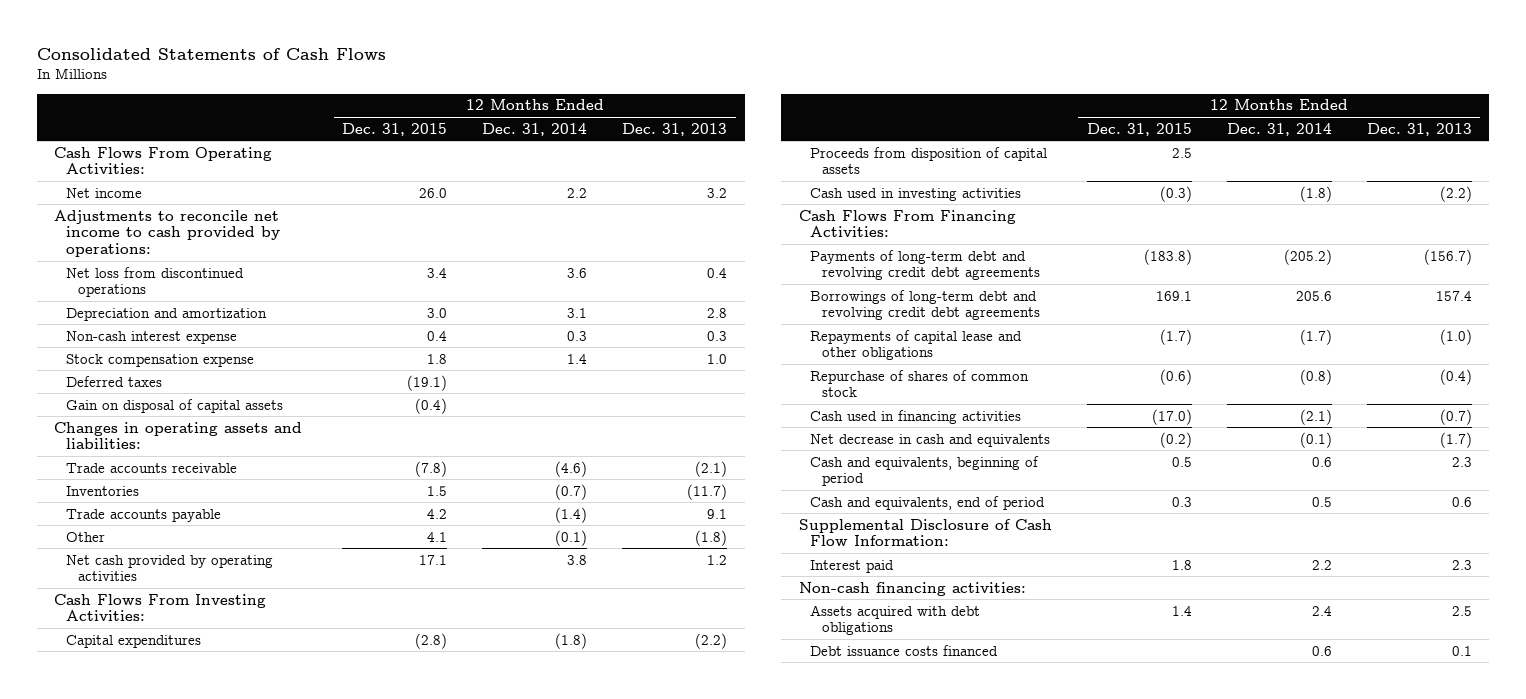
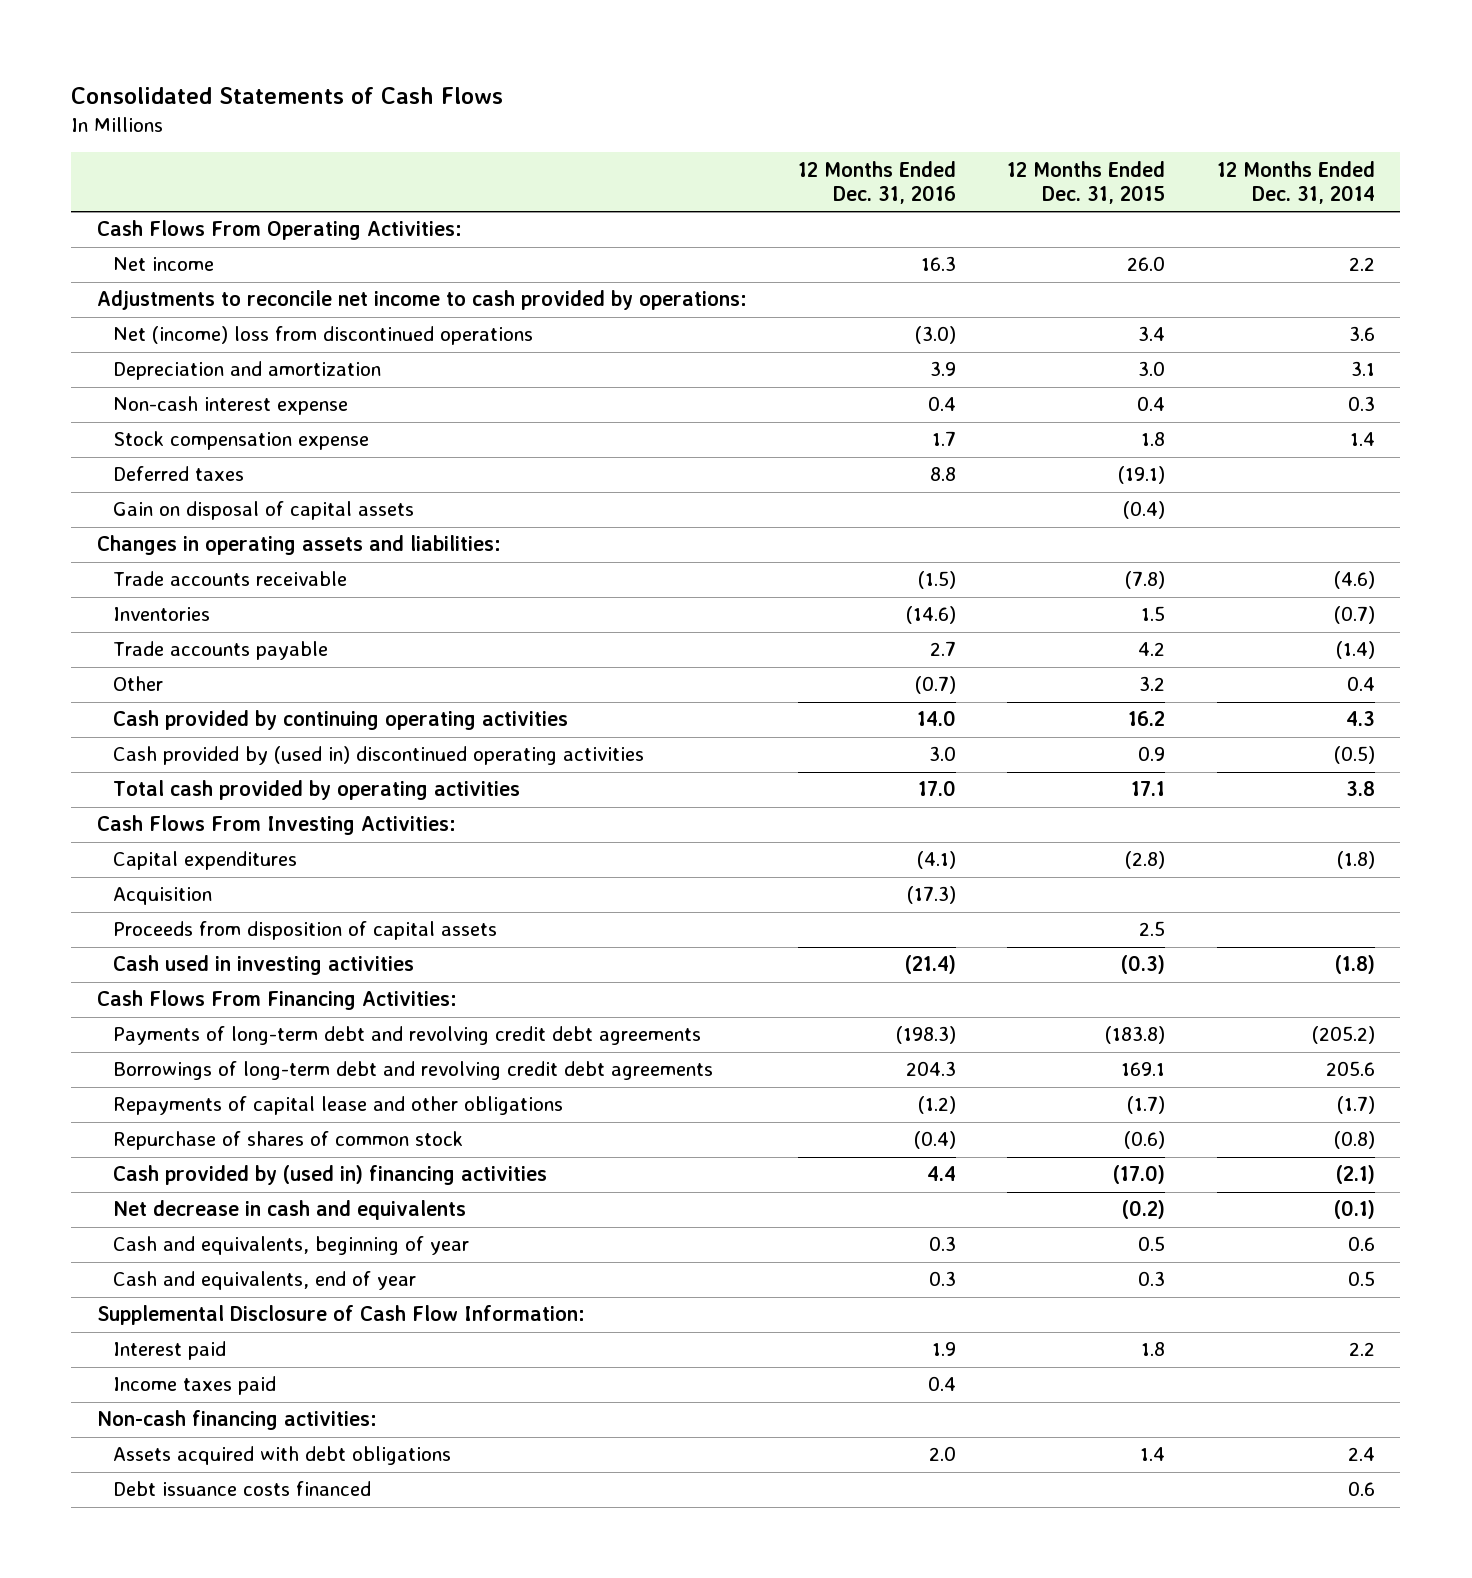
[622,122,728,136] Dec. 31, 2013 -> none
none -> [798,160,957,205] 12 Months Ended Dec. 31, 2016
[66,266,245,298] Net loss from discontinued operations -> [112,326,533,346] Net (income) loss from discontinued operations
[427,531,448,542] 4.1 -> [1139,676,1166,692] 3.2
[555,529,588,546] (0.1) -> [1346,676,1375,692] 0.4
none -> [112,710,568,731] Cash provided by continuing operating activities
none -> [112,746,644,766] Cash provided by (used in) discontinued operating activities
[66,554,274,582] Net cash provided by operating activities -> [112,780,520,801] Total cash provided by operating activities
none -> [112,887,212,906] Acquisition
[810,409,1022,424] Cash used in financing activities -> [112,1165,547,1186] Cash provided by (used in) financing activities
[810,455,1040,487] Cash and equivalents, beginning of period -> [112,1236,469,1256] Cash and equivalents, beginning of year
[810,495,1046,510] Cash and equivalents, end of period -> [112,1271,416,1291] Cash and equivalents, end of year
none -> [112,1376,276,1396] Income taxes paid

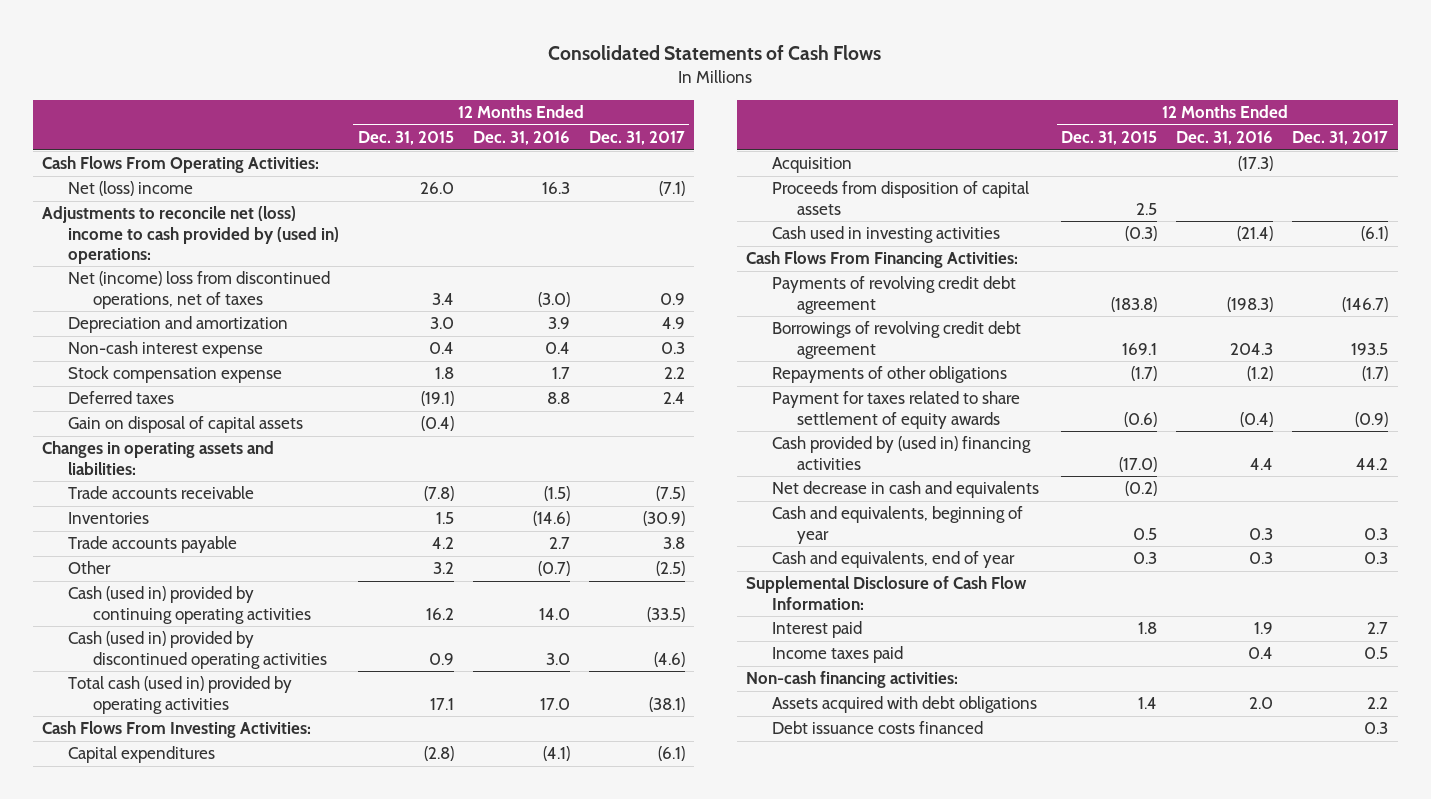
[1216,160,1375,205] 12 Months Ended Dec. 31, 2014 -> none
none -> [588,131,685,146] Dec. 31, 2017
[112,257,214,272] Net income -> [67,181,193,197] Net (loss) income
[96,290,747,311] Adjustments to reconcile net income to cash provided by operations: -> [42,206,339,264] Adjustments to reconcile net (loss) income to cash provided by (used in) operations:
[112,326,533,346] Net (income) loss from discontinued operations -> [67,271,330,309] Net (income) loss from discontinued operations, net of taxes
[112,710,568,731] Cash provided by continuing operating activities -> [67,586,312,624] Cash (used in) provided by continuing operating activities
[112,746,644,766] Cash provided by (used in) discontinued operating activities -> [67,631,328,669] Cash (used in) provided by discontinued operating activities
[112,780,520,801] Total cash provided by operating activities -> [67,676,292,714] Total cash (used in) provided by operating activities
[112,1131,463,1151] Repurchase of shares of common stock -> none
[112,1026,701,1046] Payments of long-term debt and revolving credit debt agreements -> [771,276,1016,314] Payments of revolving credit debt agreement
[112,1061,713,1081] Borrowings of long-term debt and revolving credit debt agreements -> [771,321,1021,359] Borrowings of revolving credit debt agreement
[112,1096,563,1116] Repayments of capital lease and other obligations -> [771,366,1007,384] Repayments of other obligations
none -> [771,391,1020,429] Payment for taxes related to share settlement of equity awards

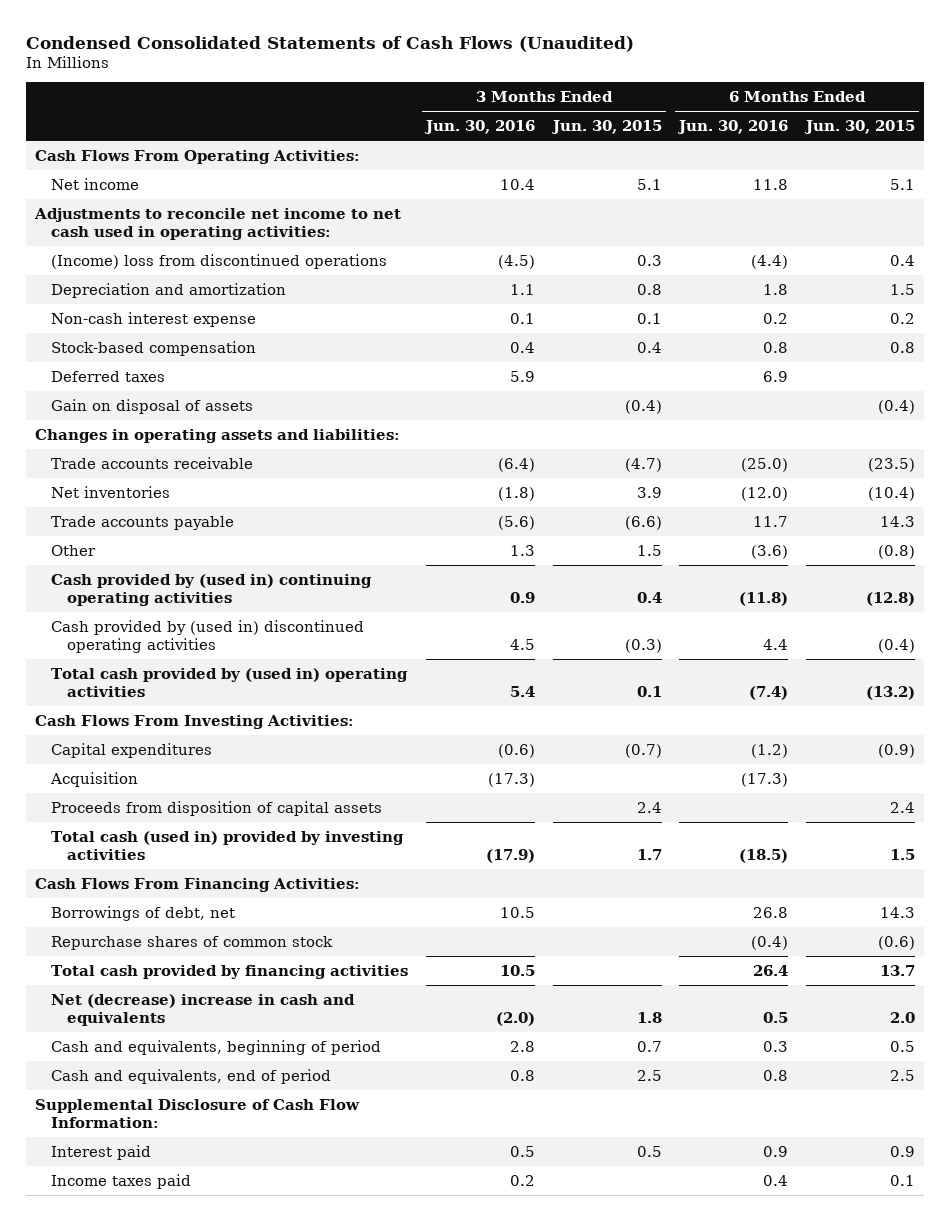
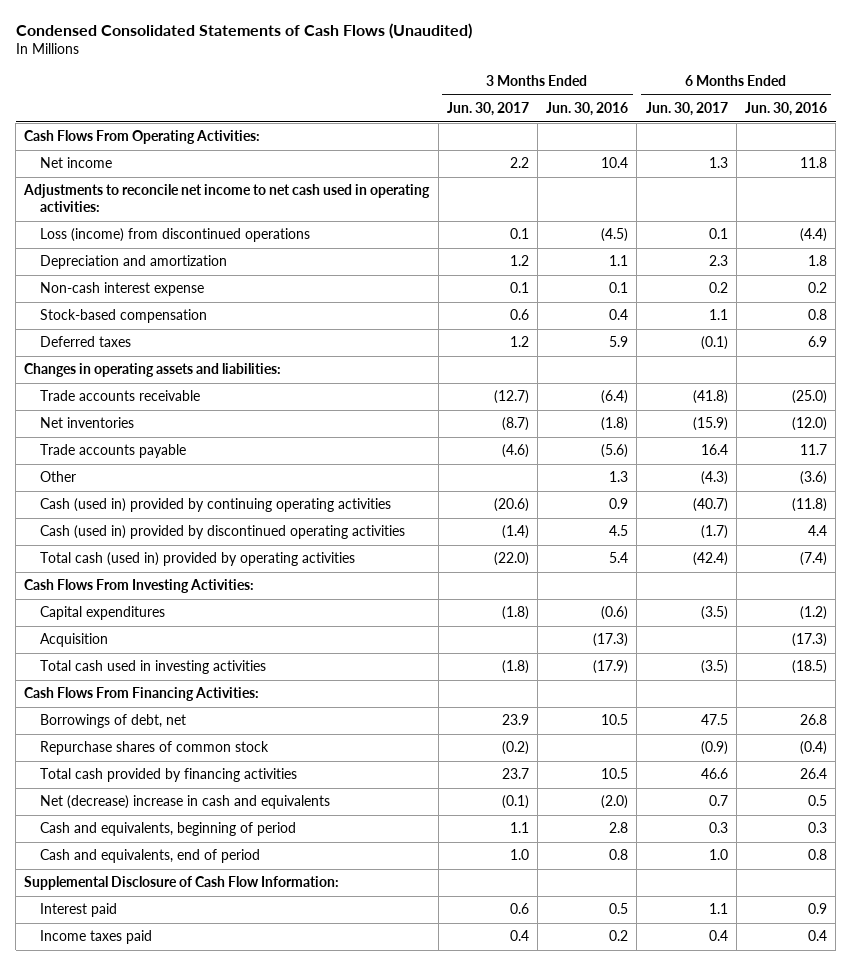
[550,120,662,135] Jun. 30, 2015 -> none
[803,120,915,135] Jun. 30, 2015 -> none
none -> [446,101,529,116] Jun. 30, 2017
none -> [645,101,728,116] Jun. 30, 2017
[51,253,388,269] (Income) loss from discontinued operations -> [40,228,311,243] Loss (income) from discontinued operations
[51,398,254,414] Gain on disposal of assets -> none
[51,573,373,606] Cash provided by (used in) continuing operating activities -> [40,498,392,513] Cash (used in) provided by continuing operating activities
[51,619,365,653] Cash provided by (used in) discontinued operating activities -> [40,525,406,540] Cash (used in) provided by discontinued operating activities
[51,667,409,697] Total cash provided by (used in) operating activities -> [40,552,356,567] Total cash (used in) provided by operating activities
[51,800,383,816] Proceeds from disposition of capital assets -> none
[51,830,405,860] Total cash (used in) provided by investing activities -> [40,660,267,675] Total cash used in investing activities

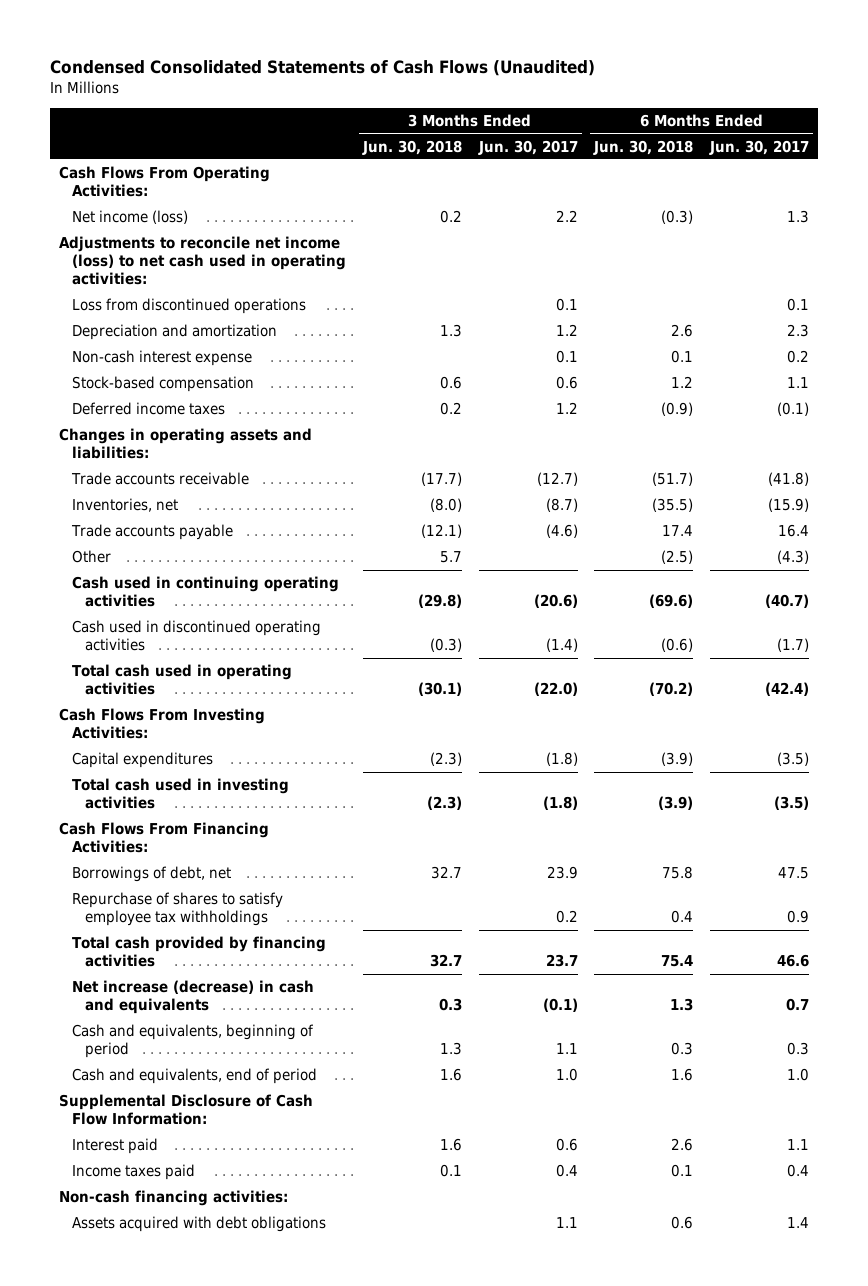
[546,101,629,116] Jun. 30, 2016 -> none
[745,101,828,116] Jun. 30, 2016 -> none
none -> [361,139,462,155] Jun. 30, 2018
none -> [593,139,694,155] Jun. 30, 2018
[40,157,113,169] Net income -> [72,210,189,225] Net income (loss)
[23,184,431,213] Adjustments to reconcile net income to net cash used in operating activities: -> [58,236,347,286] Adjustments to reconcile net income (loss) to net cash used in operating activities:
[40,228,311,243] Loss (income) from discontinued operations -> [72,298,307,315] Loss from discontinued operations
[40,336,132,348] Deferred taxes -> [72,402,226,416] Deferred income taxes
[40,417,135,429] Net inventories -> [72,498,179,513] Inventories, net
[40,498,392,513] Cash (used in) provided by continuing operating activities -> [72,576,340,608] Cash used in continuing operating activities
[40,525,406,540] Cash (used in) provided by discontinued operating activities -> [72,620,322,652] Cash used in discontinued operating activities
[40,552,356,567] Total cash (used in) provided by operating activities -> [72,664,293,696] Total cash used in operating activities
[40,633,109,648] Acquisition -> none
[40,741,270,756] Repurchase shares of common stock -> [72,892,284,927] Repurchase of shares to satisfy employee tax withholdings
[501,741,529,756] (0.2) -> [555,910,578,924] 0.2
[700,741,728,756] (0.9) -> [787,910,810,924] 0.9
[40,795,331,810] Net (decrease) increase in cash and equivalents -> [72,980,315,1015] Net increase (decrease) in cash and equivalents
none -> [58,1190,288,1207] Non-cash financing activities:
none -> [72,1216,327,1233] Assets acquired with debt obligations

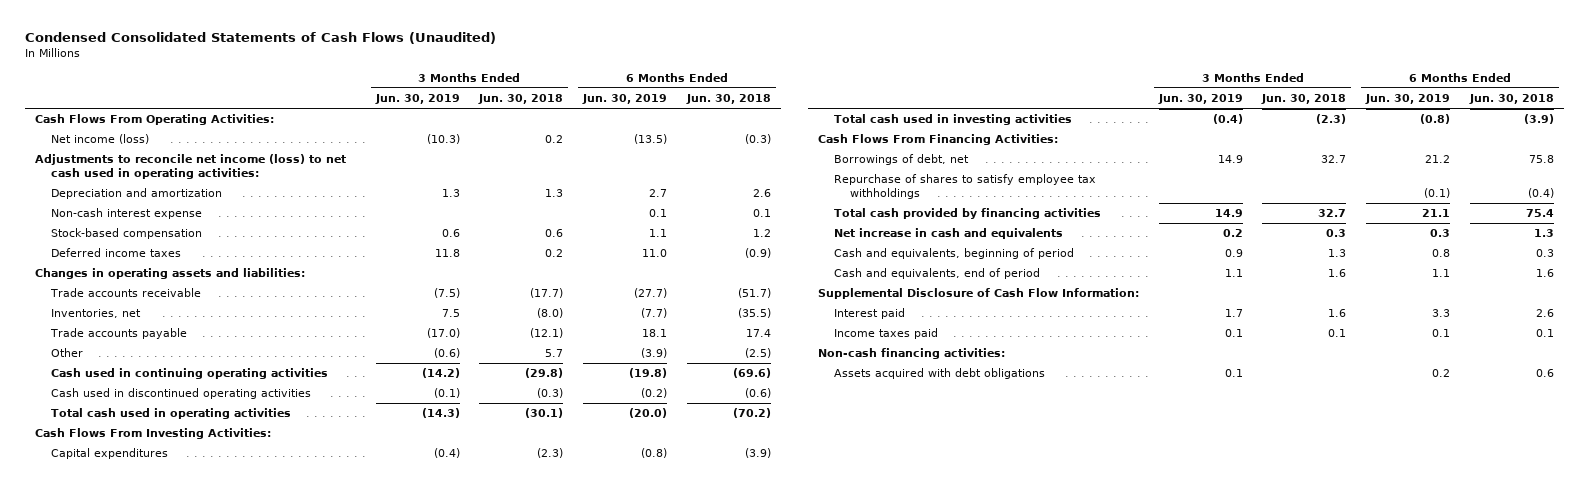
[477,139,578,155] Jun. 30, 2017 -> none
[709,139,810,155] Jun. 30, 2017 -> none
none -> [374,94,460,105] Jun. 30, 2019
none -> [582,94,668,105] Jun. 30, 2019
[72,298,307,315] Loss from discontinued operations -> none
[671,910,694,924] 0.4 -> [1527,187,1554,198] (0.4)
[72,980,315,1015] Net increase (decrease) in cash and equivalents -> [834,228,1064,240] Net increase in cash and equivalents

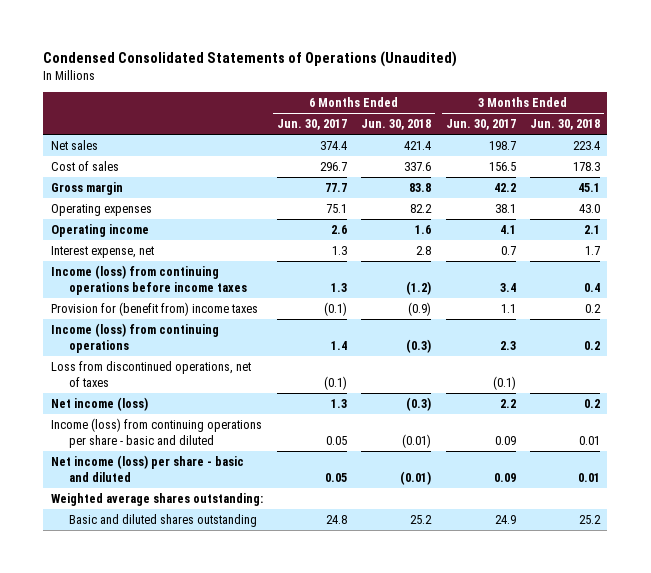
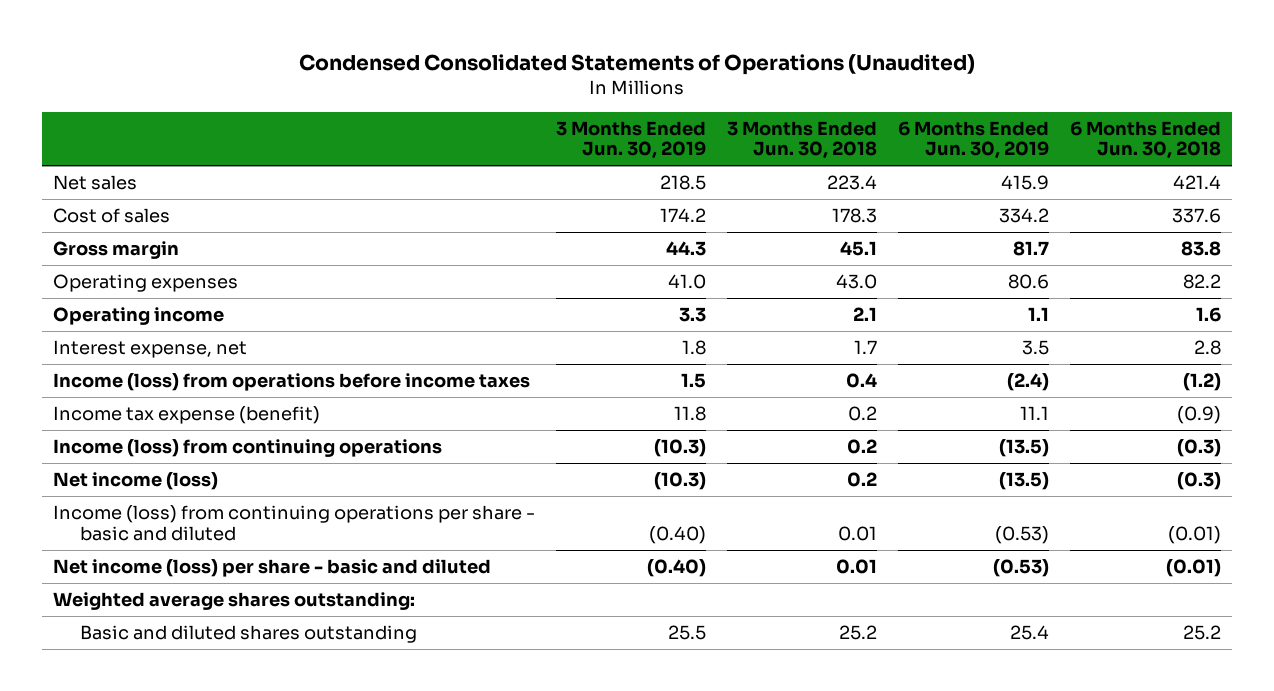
[277,119,348,131] Jun. 30, 2017 -> none
[445,119,516,131] Jun. 30, 2017 -> none
none -> [555,120,706,160] 3 Months Ended Jun. 30, 2019
none -> [898,120,1050,160] 6 Months Ended Jun. 30, 2019
[50,264,248,295] Income (loss) from continuing operations before income taxes -> [52,373,530,392] Income (loss) from operations before income taxes
[50,301,258,316] Provision for (benefit from) income taxes -> [52,406,320,425] Income tax expense (benefit)
[50,360,251,387] Loss from discontinued operations, net of taxes -> none

